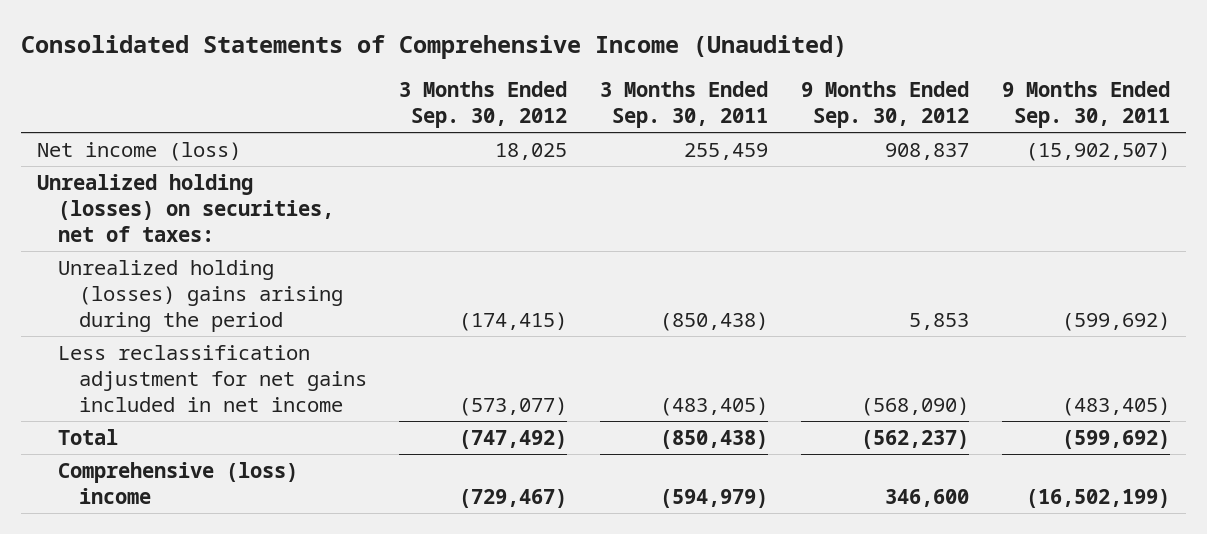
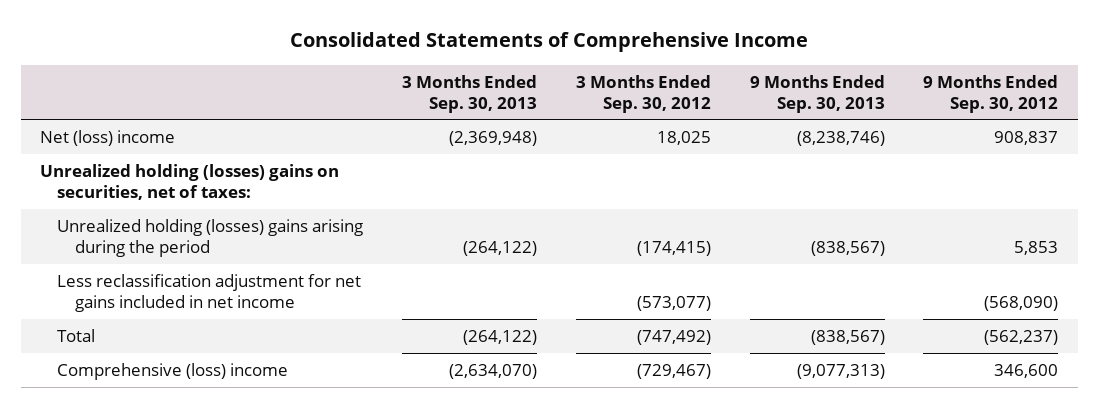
[21,34,848,59] Consolidated Statements of Comprehensive Income (Unaudited) -> [290,32,809,53] Consolidated Statements of Comprehensive Income
[600,81,769,129] 3 Months Ended Sep. 30, 2011 -> none
[1001,81,1170,129] 9 Months Ended Sep. 30, 2011 -> none
none -> [402,74,538,113] 3 Months Ended Sep. 30, 2013
none -> [749,74,885,113] 9 Months Ended Sep. 30, 2013
[37,141,242,161] Net income (loss) -> [39,129,175,146] Net (loss) income
[37,173,335,242] Unrealized holding (losses) on securities, net of taxes: -> [39,163,339,201] Unrealized holding (losses) gains on securities, net of taxes:

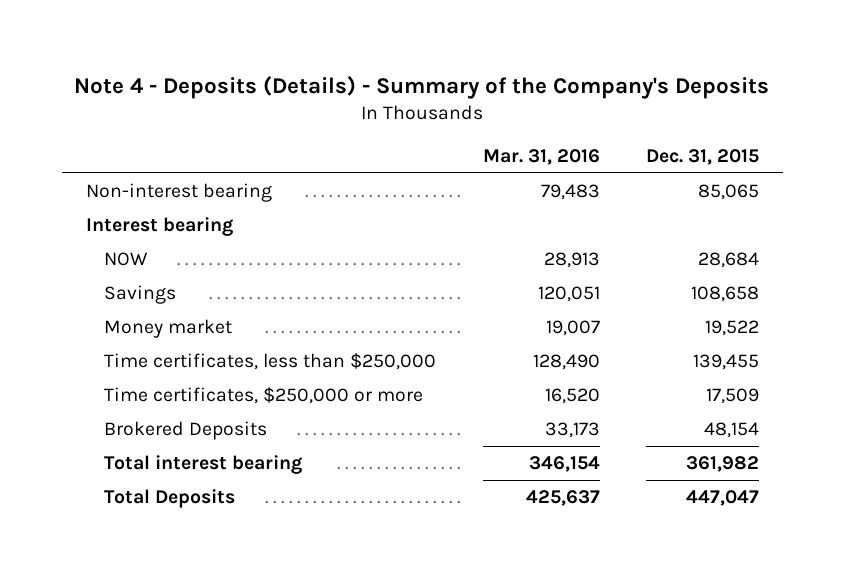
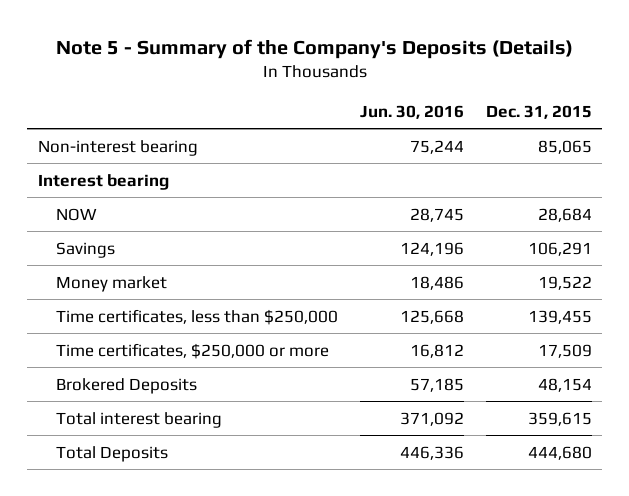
[74,75,770,99] Note 4 - Deposits (Details) - Summary of the Company's Deposits -> [55,38,573,59] Note 5 - Summary of the Company's Deposits (Details)
[482,148,600,165] Mar. 31, 2016 -> none
none -> [359,105,464,120] Jun. 30, 2016
[691,286,760,303] 108,658 -> [527,241,592,256] 106,291
[686,456,760,473] 361,982 -> [527,411,592,426] 359,615
[686,490,760,507] 447,047 -> [527,445,592,460] 444,680

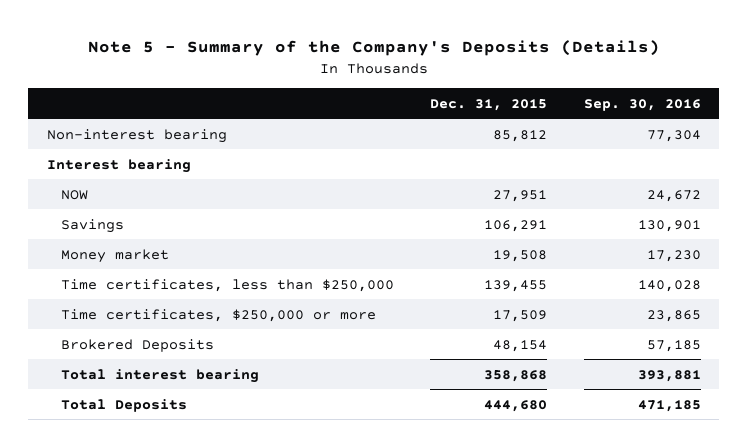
[359,105,464,120] Jun. 30, 2016 -> none
none -> [583,98,701,111] Sep. 30, 2016
[537,139,592,154] 85,065 -> [493,129,548,142] 85,812
[537,207,592,222] 28,684 -> [493,189,548,202] 27,951
[537,275,592,290] 19,522 -> [493,249,548,262] 19,508
[527,411,592,426] 359,615 -> [484,369,548,382] 358,868

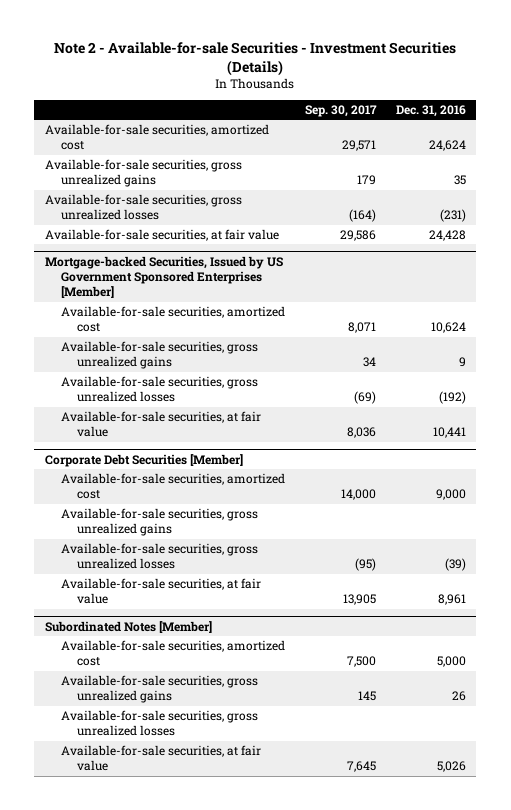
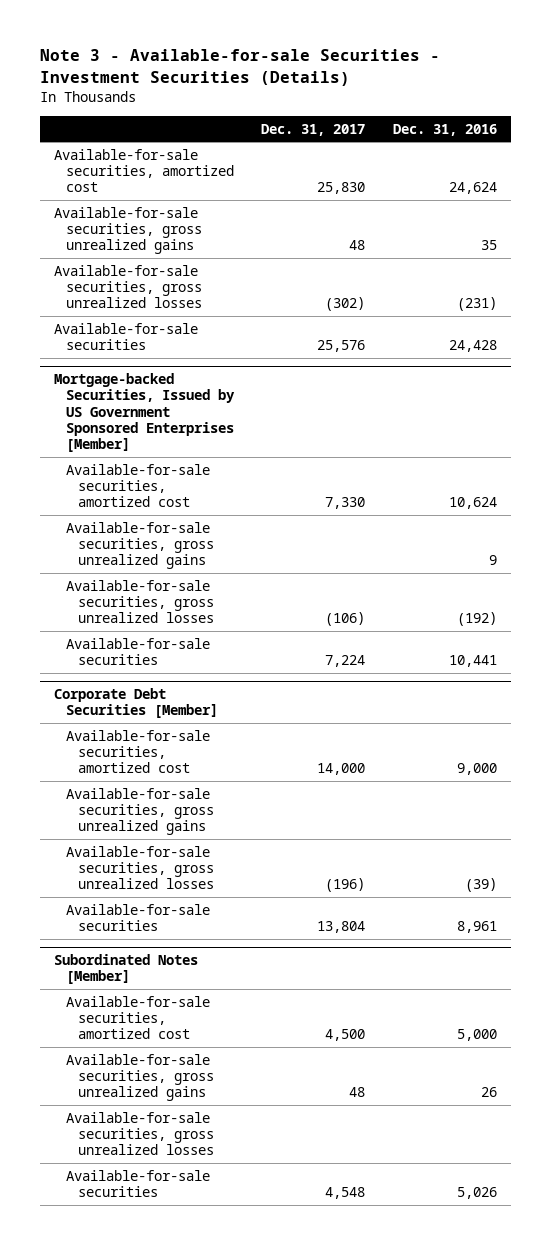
[54,42,457,76] Note 2 - Available-for-sale Securities - Investment Securities (Details) -> [39,49,440,87] Note 3 - Available-for-sale Securities - Investment Securities (Details)
[305,104,378,117] Sep. 30, 2017 -> none
none -> [261,123,366,136] Dec. 31, 2017
[44,228,279,241] Available-for-sale securities, at fair value -> [53,322,198,351] Available-for-sale securities
[60,410,261,438] Available-for-sale securities, at fair value -> [65,637,210,666] Available-for-sale securities
[60,577,261,605] Available-for-sale securities, at fair value -> [65,903,210,932] Available-for-sale securities
[60,744,261,772] Available-for-sale securities, at fair value -> [65,1169,210,1198] Available-for-sale securities

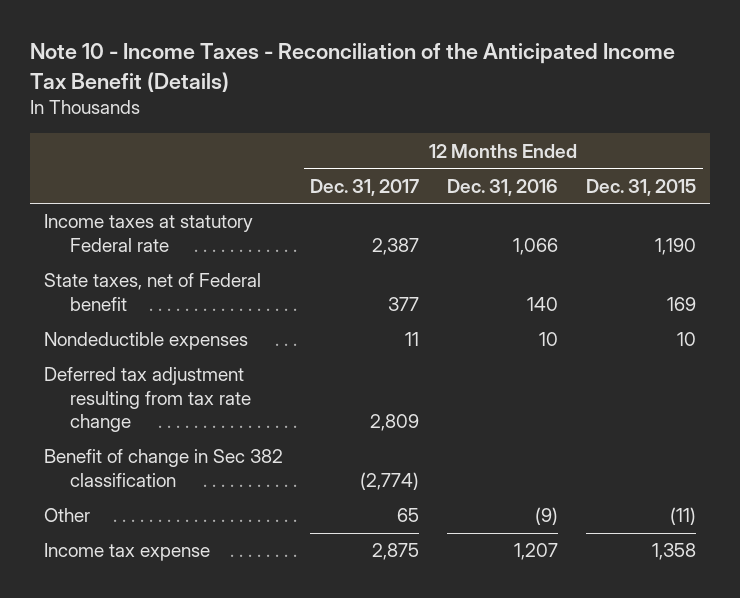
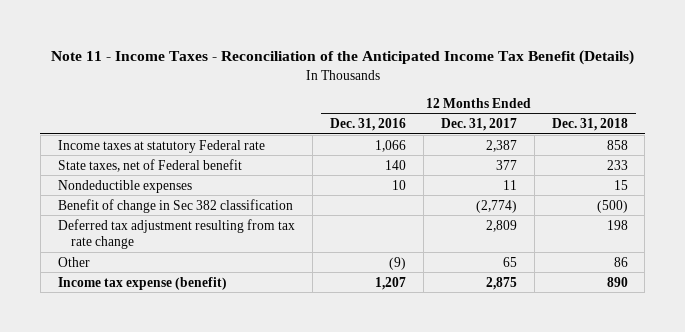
[30,43,676,92] Note 10 - Income Taxes - Reconciliation of the Anticipated Income Tax Benefit (Details) -> [50,50,634,66] Note 11 - Income Taxes - Reconciliation of the Anticipated Income Tax Benefit (Details)
[585,178,696,196] Dec. 31, 2015 -> none
none -> [551,118,628,132] Dec. 31, 2018
[43,367,252,433] Deferred tax adjustment resulting from tax rate change -> [57,218,295,250] Deferred tax adjustment resulting from tax rate change
[43,543,210,562] Income tax expense -> [57,276,227,290] Income tax expense (benefit)

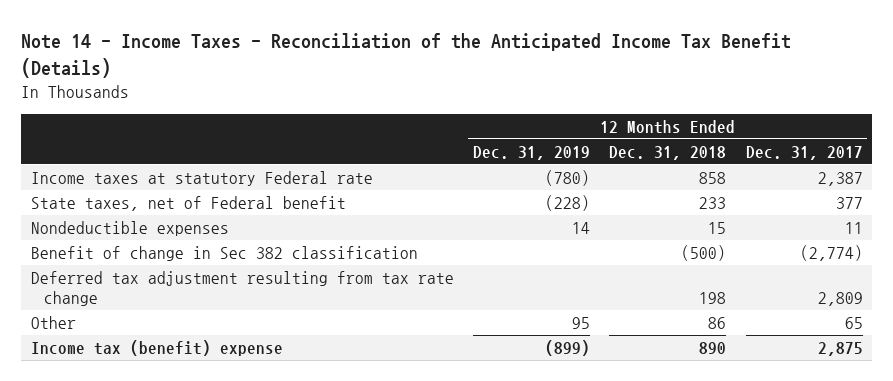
[50,50,634,66] Note 11 - Income Taxes - Reconciliation of the Anticipated Income Tax Benefit (Details) -> [20,33,791,78] Note 14 - Income Taxes - Reconciliation of the Anticipated Income Tax Benefit (Details)
[329,118,406,132] Dec. 31, 2016 -> none
none -> [472,145,590,160] Dec. 31, 2019
[57,276,227,290] Income tax expense (benefit) -> [30,339,283,356] Income tax (benefit) expense

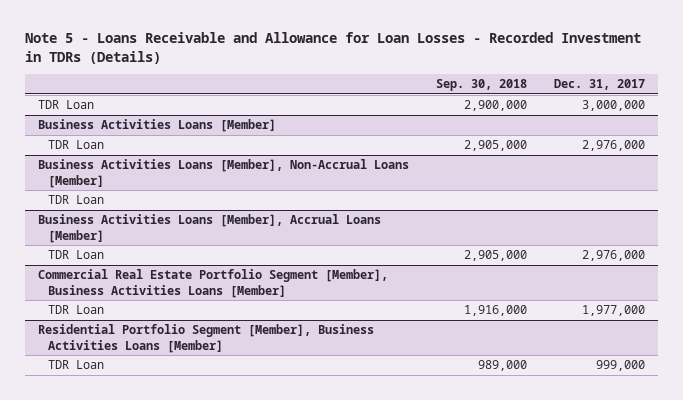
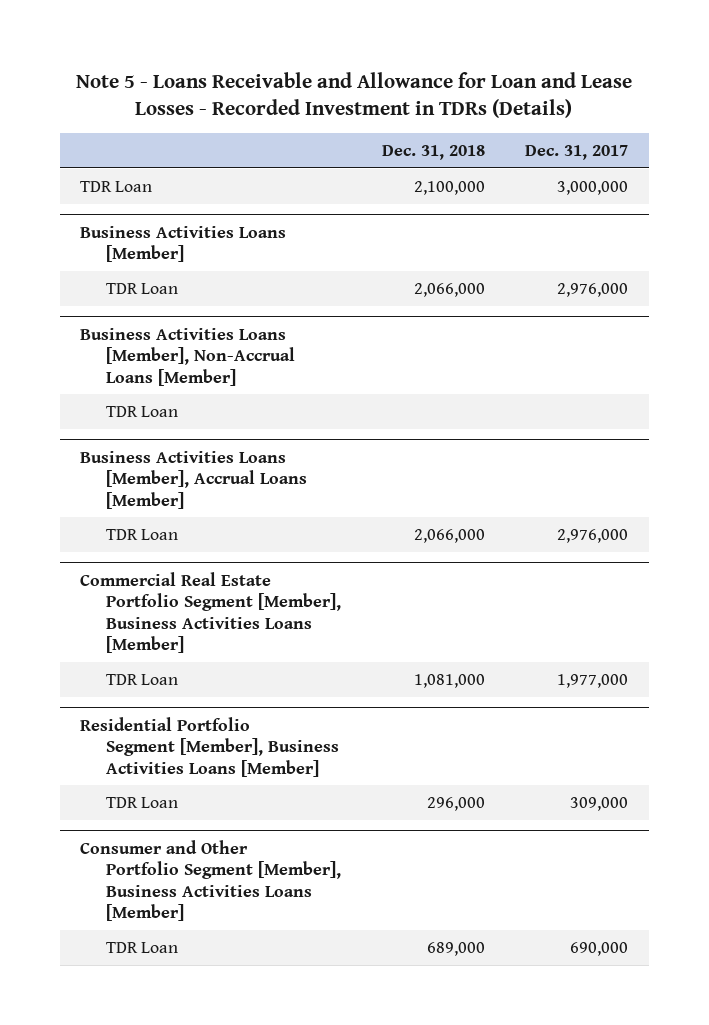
[24,32,641,64] Note 5 - Loans Receivable and Allowance for Loan Losses - Recorded Investment in TDRs (Details) -> [76,71,633,119] Note 5 - Loans Receivable and Allowance for Loan and Lease Losses - Recorded Investment in TDRs (Details)
[435,79,527,92] Sep. 30, 2018 -> none
none -> [381,144,485,160] Dec. 31, 2018
[595,360,645,372] 999,000 -> [570,796,629,811] 309,000
none -> [80,839,342,922] Consumer and Other Portfolio Segment [Member], Business Activities Loans [Member]
none -> [106,941,179,953] TDR Loan

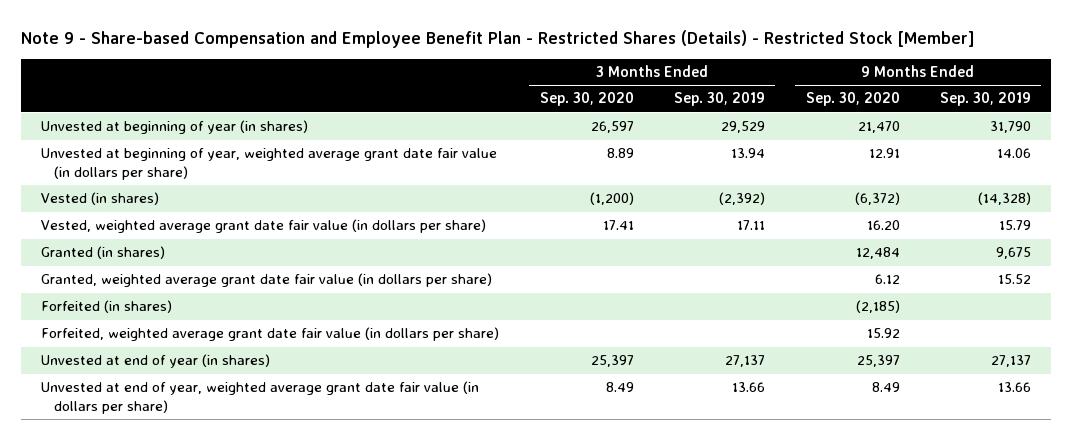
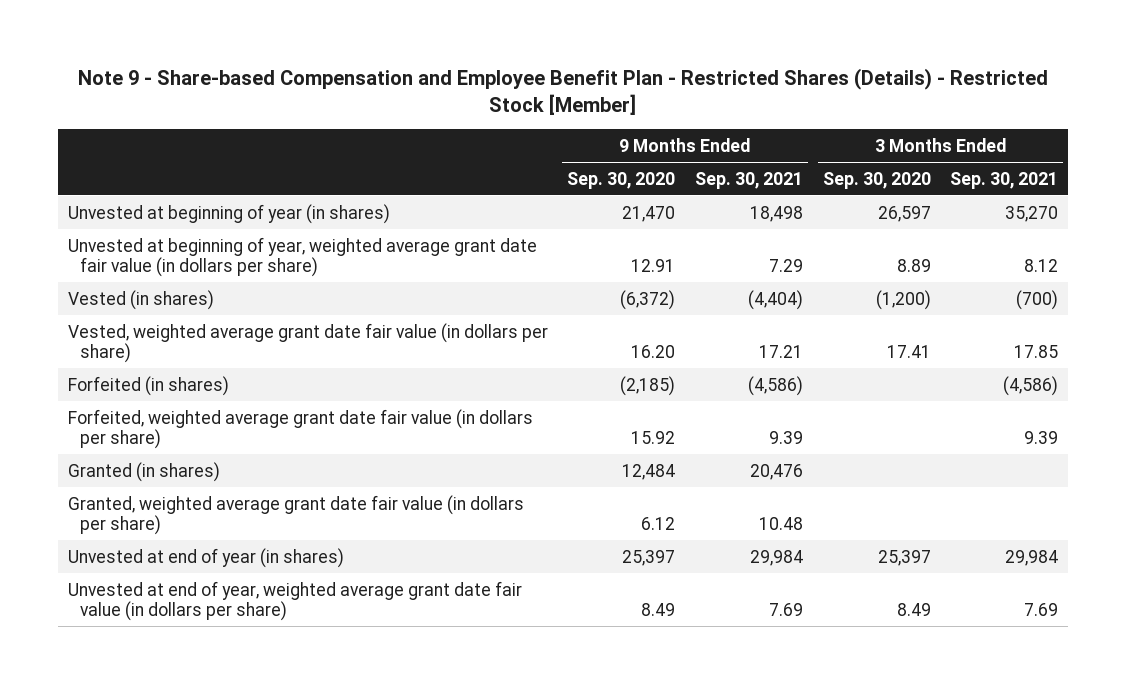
[674,92,766,107] Sep. 30, 2019 -> none
[940,92,1032,107] Sep. 30, 2019 -> none
none -> [695,171,804,189] Sep. 30, 2021
none -> [950,171,1059,189] Sep. 30, 2021
[41,246,166,260] Granted (in shares) -> [67,461,220,482] Granted (in shares)
[41,273,493,288] Granted, weighted average grant date fair value (in dollars per share) -> [67,494,524,535] Granted, weighted average grant date fair value (in dollars per share)

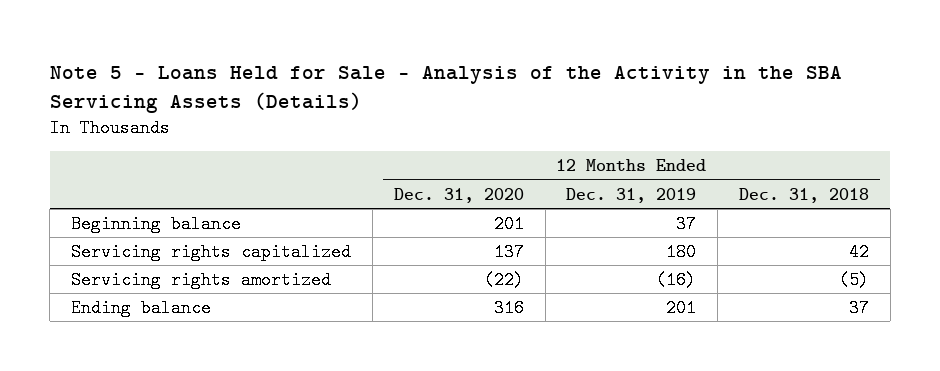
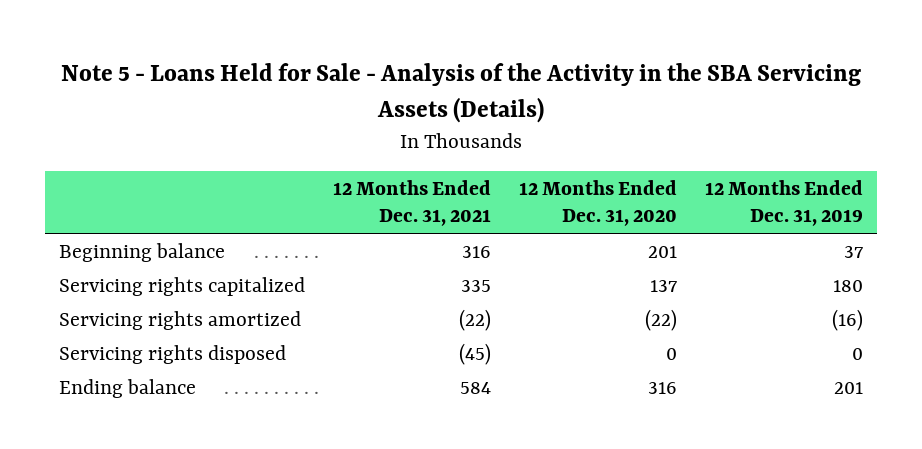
[738,187,869,203] Dec. 31, 2018 -> none
none -> [332,179,491,227] 12 Months Ended Dec. 31, 2021
none -> [58,344,286,364] Servicing rights disposed

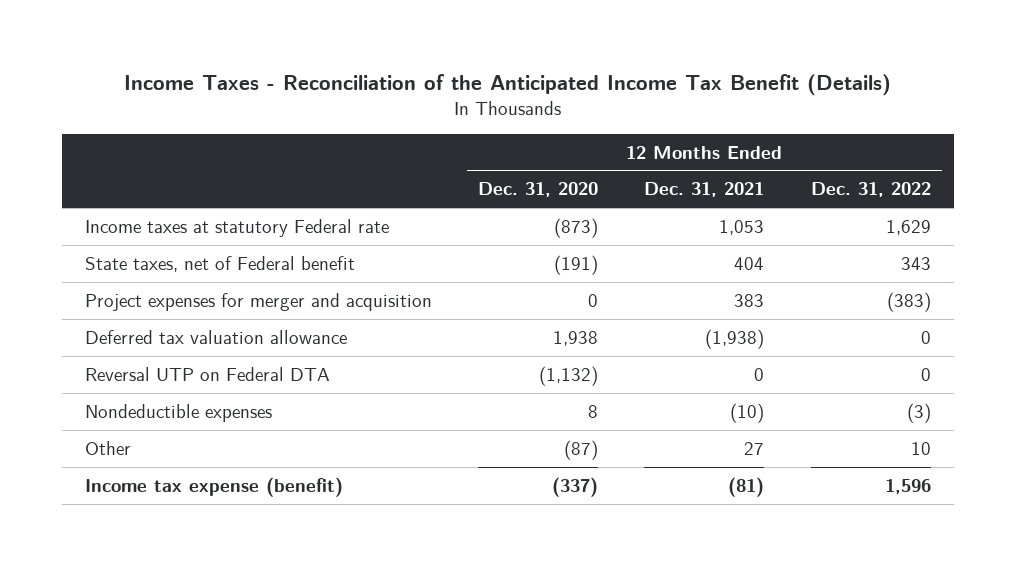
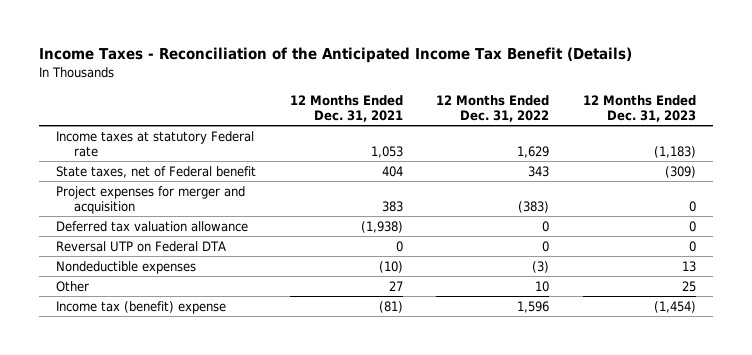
[478,182,599,198] Dec. 31, 2020 -> none
none -> [582,94,696,122] 12 Months Ended Dec. 31, 2023
[84,476,343,497] Income tax expense (benefit) -> [56,300,227,314] Income tax (benefit) expense

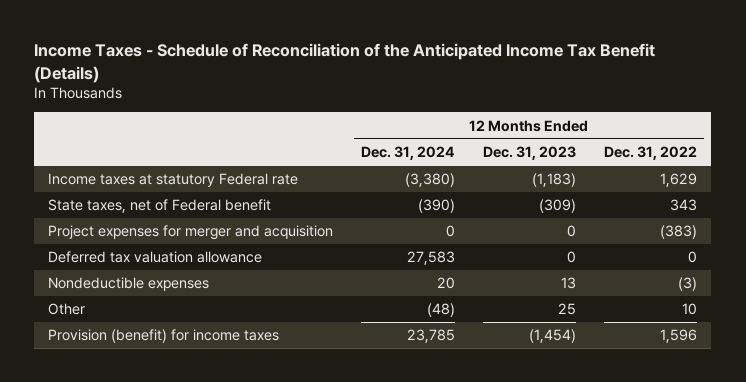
[39,47,633,64] Income Taxes - Reconciliation of the Anticipated Income Tax Benefit (Details) -> [34,43,656,83] Income Taxes - Schedule of Reconciliation of the Anticipated Income Tax Benefit (Details)
[289,94,403,122] 12 Months Ended Dec. 31, 2021 -> none
none -> [361,145,456,160] Dec. 31, 2024
[56,240,227,252] Reversal UTP on Federal DTA -> none
[56,300,227,314] Income tax (benefit) expense -> [48,329,280,344] Provision (benefit) for income taxes

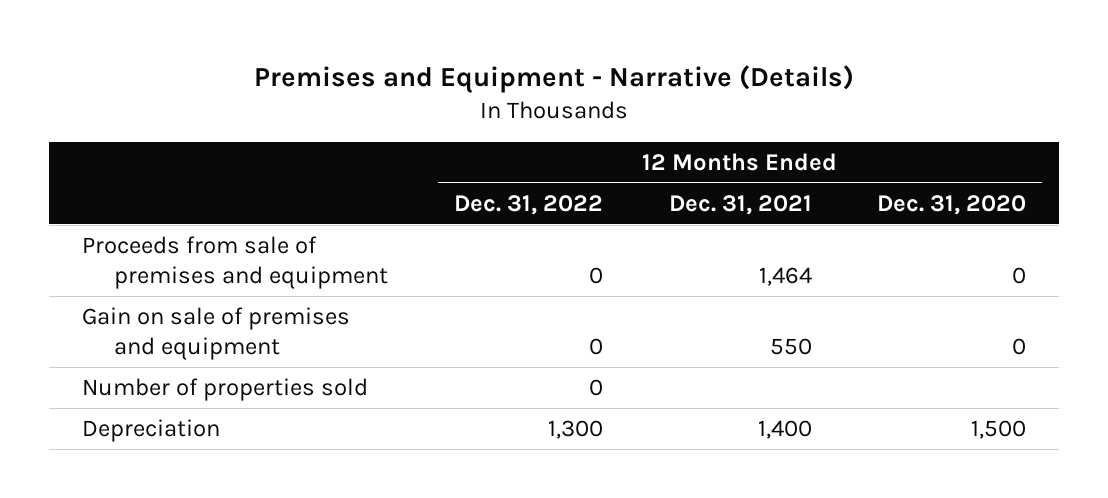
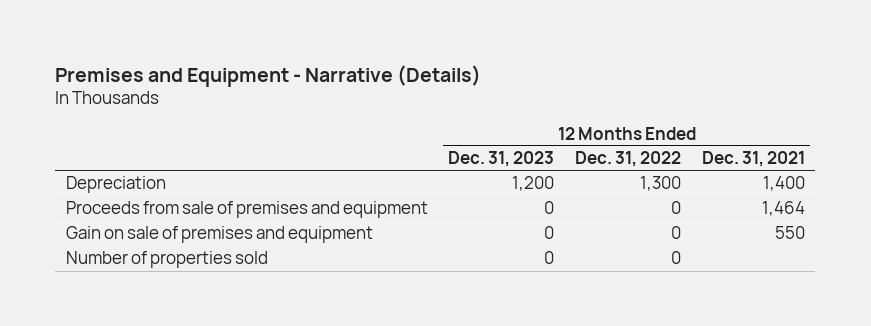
[877,194,1027,215] Dec. 31, 2020 -> none
none -> [448,151,555,168] Dec. 31, 2023
[81,419,220,443] Depreciation -> [65,176,166,194] Depreciation

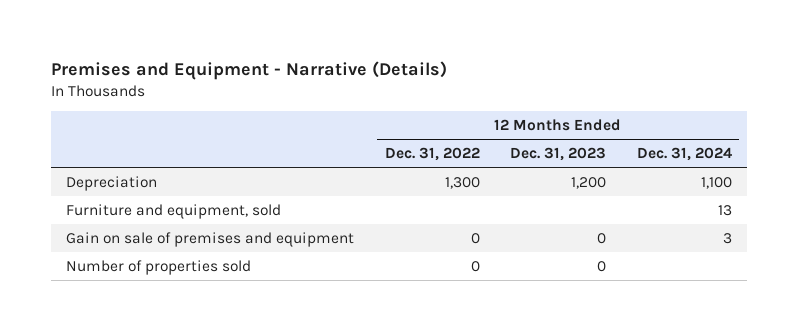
[701,151,805,168] Dec. 31, 2021 -> none
none -> [636,147,732,162] Dec. 31, 2024
[65,201,428,219] Proceeds from sale of premises and equipment -> none
none -> [66,203,282,219] Furniture and equipment, sold

